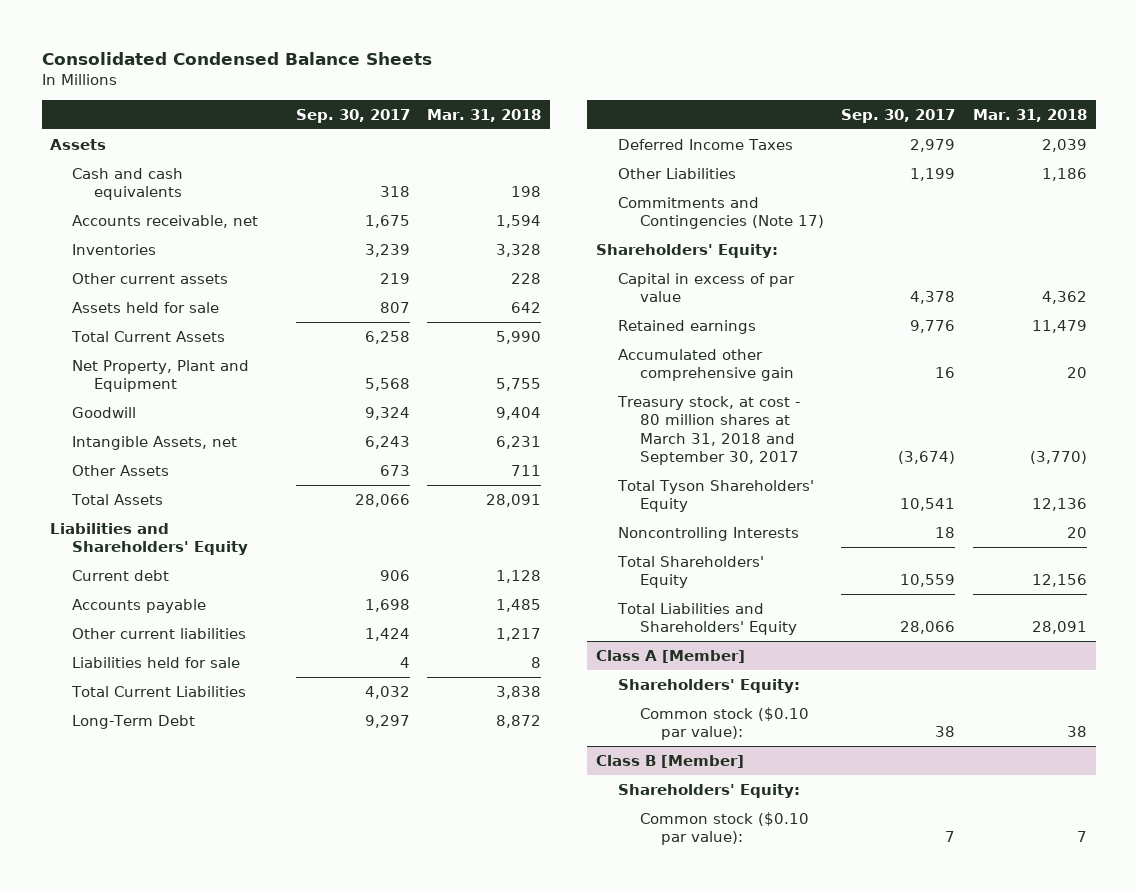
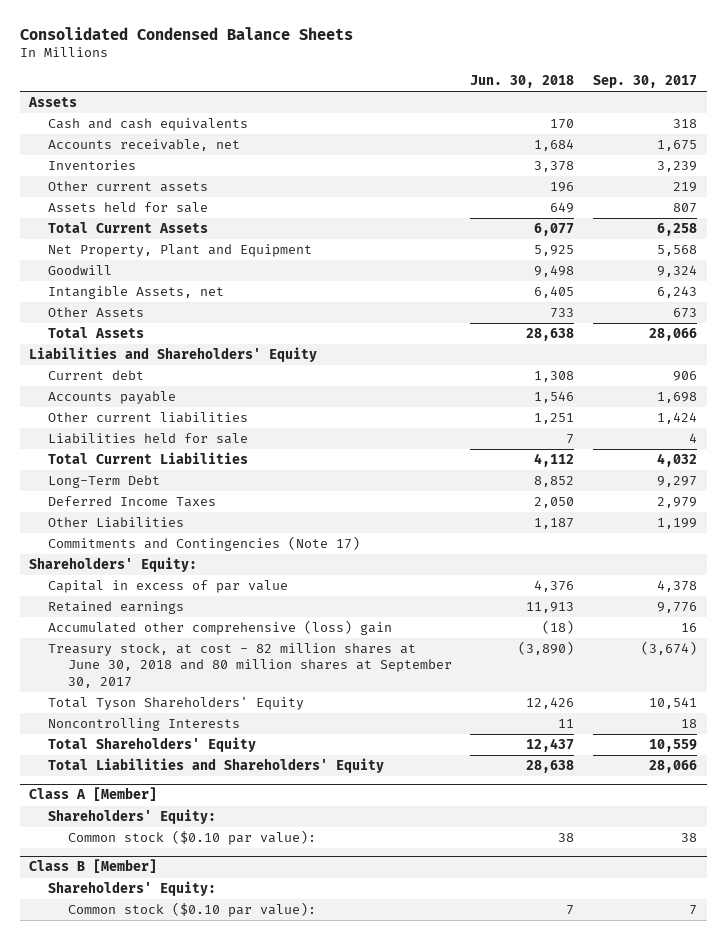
[427,108,542,122] Mar. 31, 2018 -> none
none -> [470,74,575,88] Jun. 30, 2018
[617,348,794,382] Accumulated other comprehensive gain -> [48,620,393,636] Accumulated other comprehensive (loss) gain
[616,395,800,466] Treasury stock, at cost - 80 million shares at March 31, 2018 and September 30, 2017 -> [48,643,452,688] Treasury stock, at cost - 82 million shares at June 30, 2018 and 80 million shares at September 30, 2017

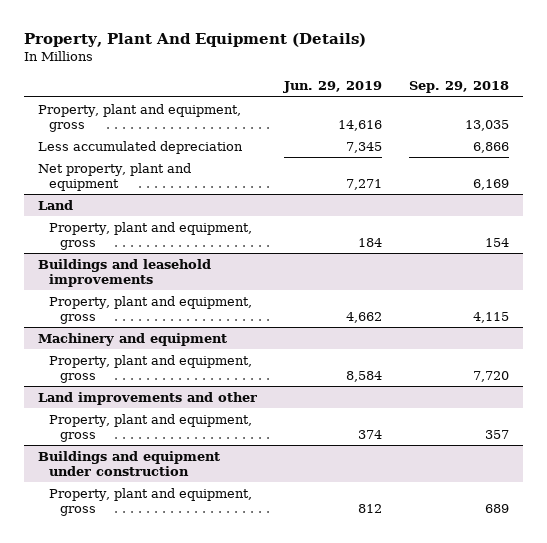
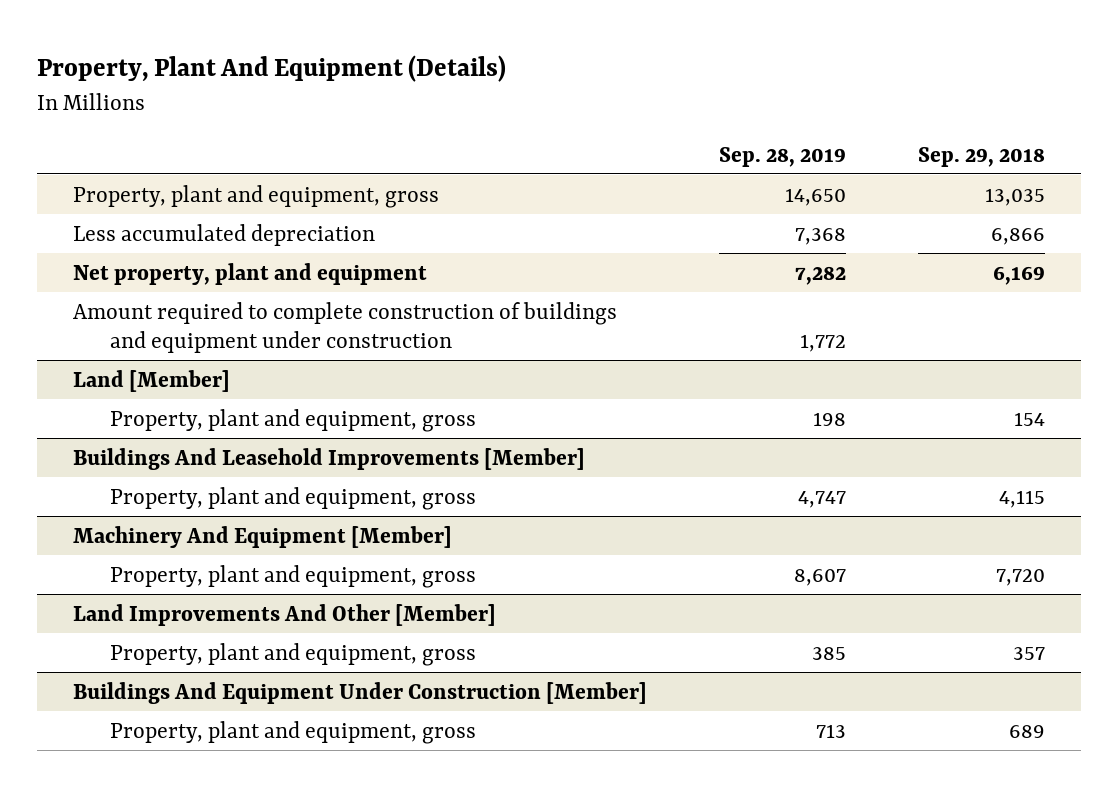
[282,81,382,94] Jun. 29, 2019 -> none
none -> [718,146,846,167] Sep. 28, 2019
none -> [73,301,618,354] Amount required to complete construction of buildings and equipment under construction
[37,199,73,210] Land -> [73,369,231,392] Land [Member]
[37,258,211,287] Buildings and leasehold improvements -> [73,447,586,470] Buildings And Leasehold Improvements [Member]
[37,332,227,346] Machinery and equipment -> [73,525,453,548] Machinery And Equipment [Member]
[37,391,257,405] Land improvements and other -> [73,603,497,626] Land Improvements And Other [Member]
[37,450,220,476] Buildings and equipment under construction -> [73,681,648,704] Buildings And Equipment Under Construction [Member]

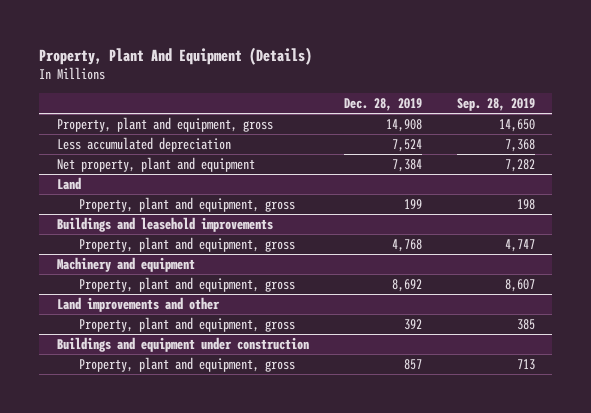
[917,146,1045,167] Sep. 29, 2018 -> none
none -> [343,98,422,112] Dec. 28, 2019
[73,301,618,354] Amount required to complete construction of buildings and equipment under construction -> none
[73,369,231,392] Land [Member] -> [56,177,81,191] Land
[73,447,586,470] Buildings And Leasehold Improvements [Member] -> [56,217,273,233] Buildings and leasehold improvements
[73,525,453,548] Machinery And Equipment [Member] -> [56,257,195,273] Machinery and equipment
[73,603,497,626] Land Improvements And Other [Member] -> [56,297,220,313] Land improvements and other
[73,681,648,704] Buildings And Equipment Under Construction [Member] -> [56,337,309,353] Buildings and equipment under construction

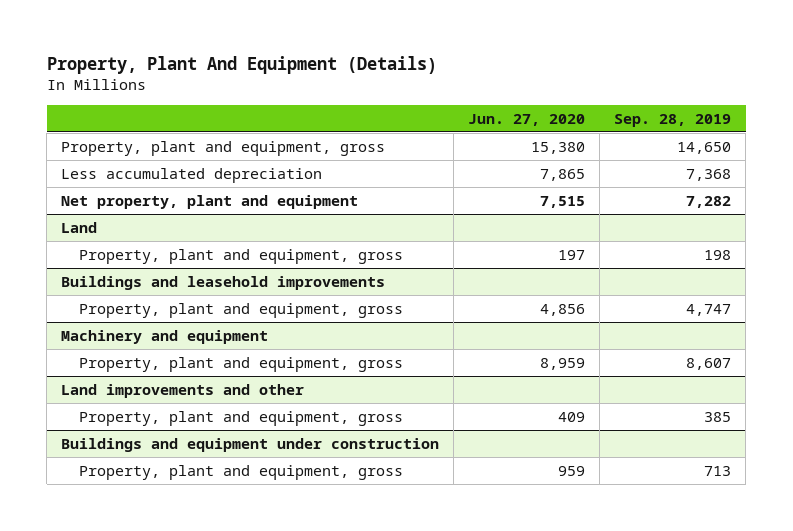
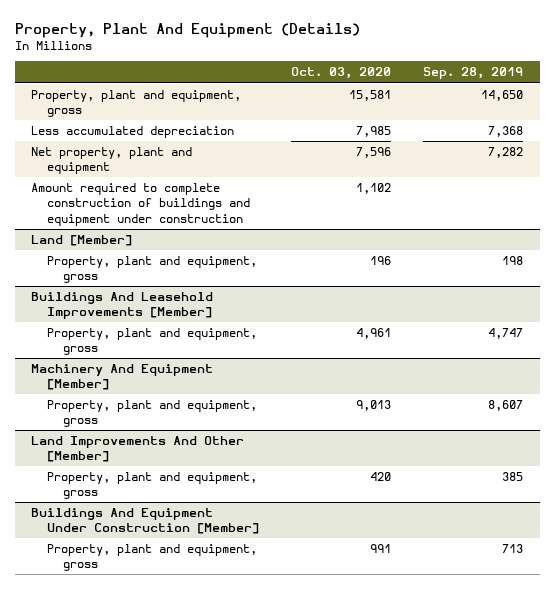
[468,113,586,126] Jun. 27, 2020 -> none
none -> [291,67,392,80] Oct. 03, 2020
none -> [31,183,251,226] Amount required to complete construction of buildings and equipment under construction
[61,221,98,233] Land -> [31,235,133,247] Land [Member]
[61,275,386,290] Buildings and leasehold improvements -> [31,292,214,320] Buildings And Leasehold Improvements [Member]
[61,329,269,344] Machinery and equipment -> [31,364,214,391] Machinery And Equipment [Member]
[61,383,305,398] Land improvements and other -> [31,436,245,463] Land Improvements And Other [Member]
[61,437,440,452] Buildings and equipment under construction -> [31,508,260,535] Buildings And Equipment Under Construction [Member]

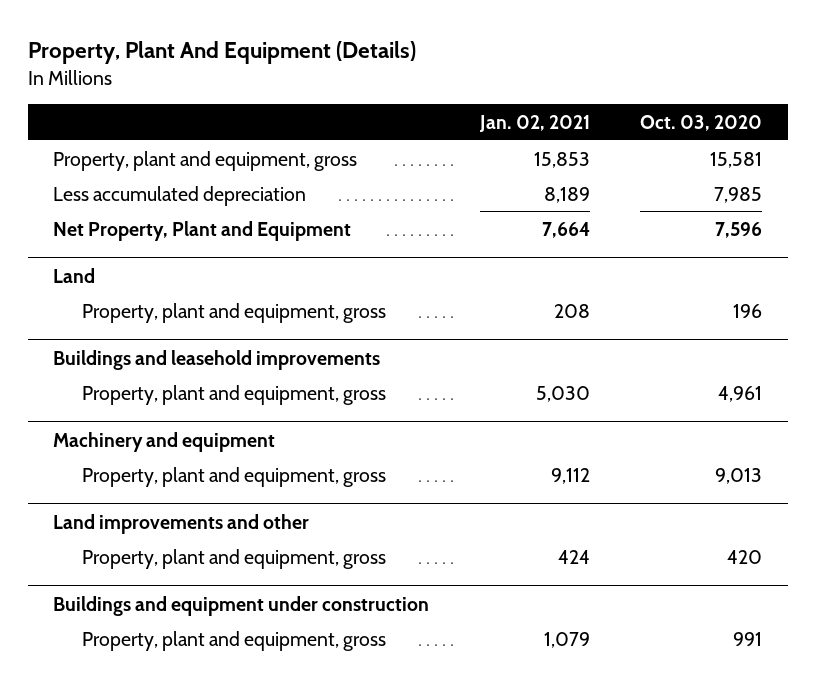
[423,67,524,80] Sep. 28, 2019 -> none
none -> [478,114,590,132] Jan. 02, 2021
[31,183,251,226] Amount required to complete construction of buildings and equipment under construction -> none
[31,147,193,175] Net property, plant and equipment -> [52,220,351,241] Net Property, Plant and Equipment
[31,235,133,247] Land [Member] -> [52,267,95,283] Land
[31,292,214,320] Buildings And Leasehold Improvements [Member] -> [52,349,380,370] Buildings and leasehold improvements
[31,364,214,391] Machinery And Equipment [Member] -> [52,431,275,452] Machinery and equipment
[31,436,245,463] Land Improvements And Other [Member] -> [52,513,309,534] Land improvements and other
[31,508,260,535] Buildings And Equipment Under Construction [Member] -> [52,595,429,616] Buildings and equipment under construction

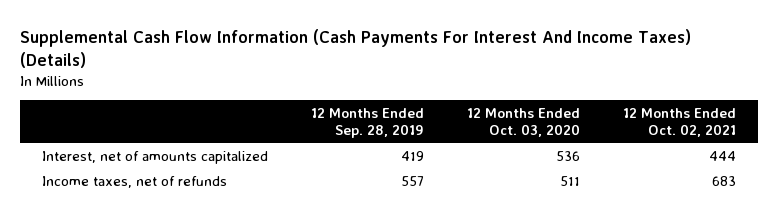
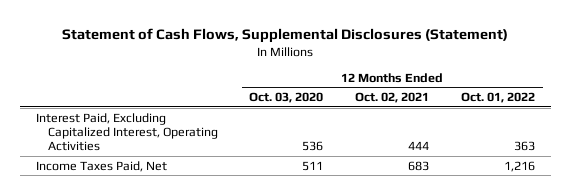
[20,29,692,68] Supplemental Cash Flow Information (Cash Payments For Interest And Income Taxes) (Details) -> [62,28,509,44] Statement of Cash Flows, Supplemental Disclosures (Statement)
[311,107,425,138] 12 Months Ended Sep. 28, 2019 -> none
none -> [460,92,535,104] Oct. 01, 2022
[41,150,268,164] Interest, net of amounts capitalized -> [35,112,218,152] Interest Paid, Excluding Capitalized Interest, Operating Activities
[41,175,227,188] Income taxes, net of refunds -> [35,160,167,172] Income Taxes Paid, Net

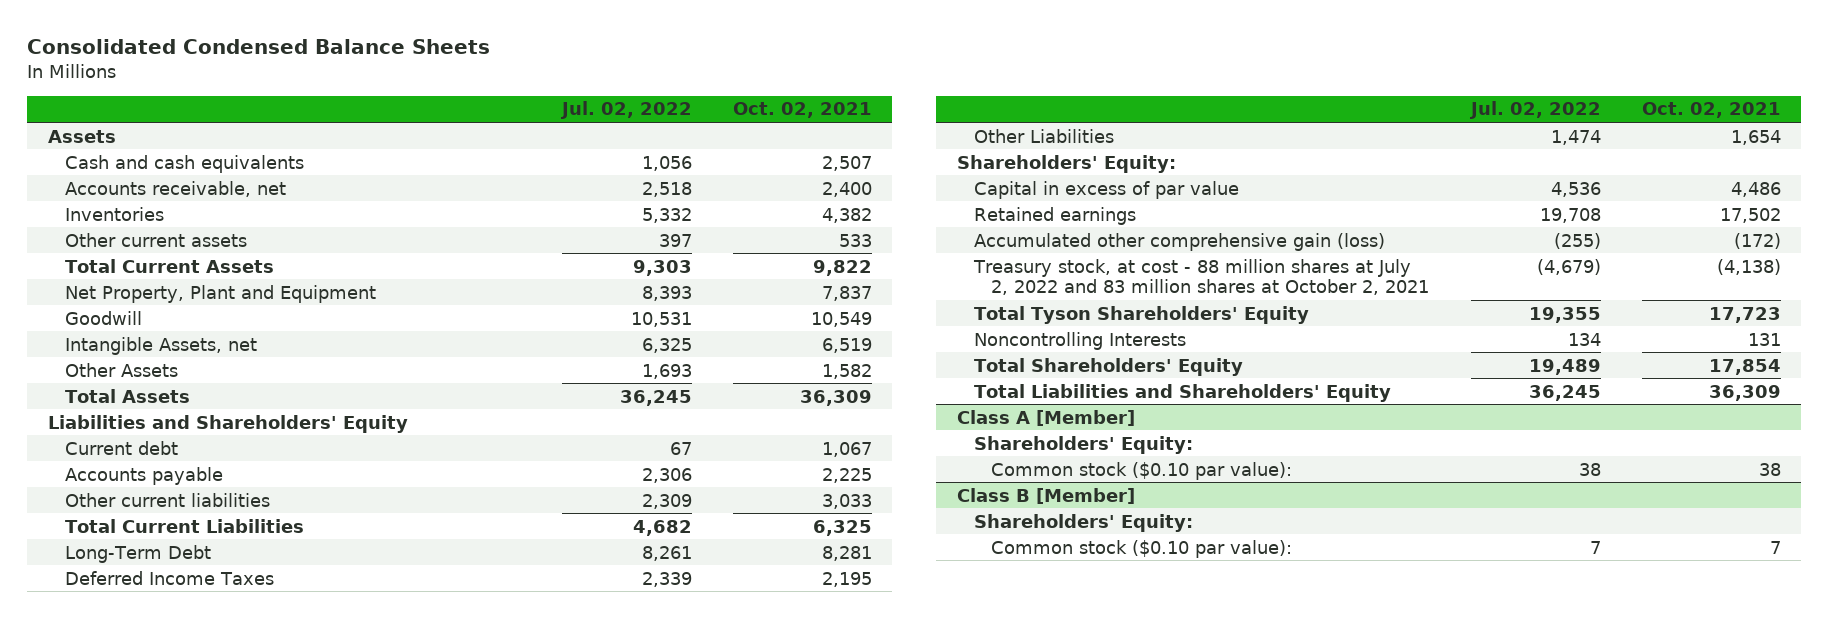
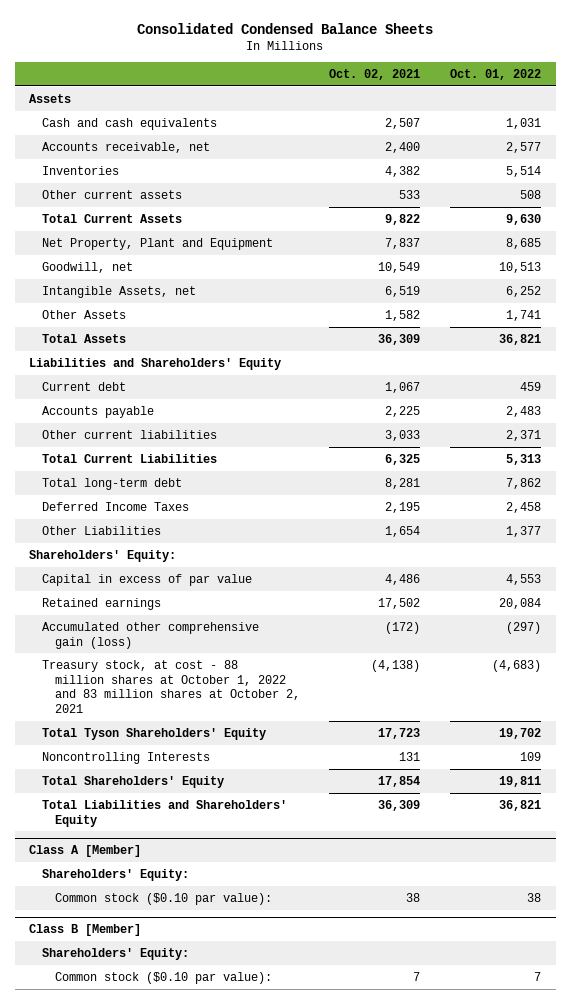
[559,101,692,120] Jul. 02, 2022 -> none
none -> [449,69,541,81] Oct. 01, 2022
[65,310,143,325] Goodwill -> [42,261,134,273] Goodwill, net
[65,544,212,563] Long-Term Debt -> [42,477,183,490] Total long-term debt
[973,258,1430,296] Treasury stock, at cost - 88 million shares at July 2, 2022 and 83 million shares at October 2, 2021 -> [42,659,301,713] Treasury stock, at cost - 88 million shares at October 1, 2022 and 83 million shares at October 2, 2021

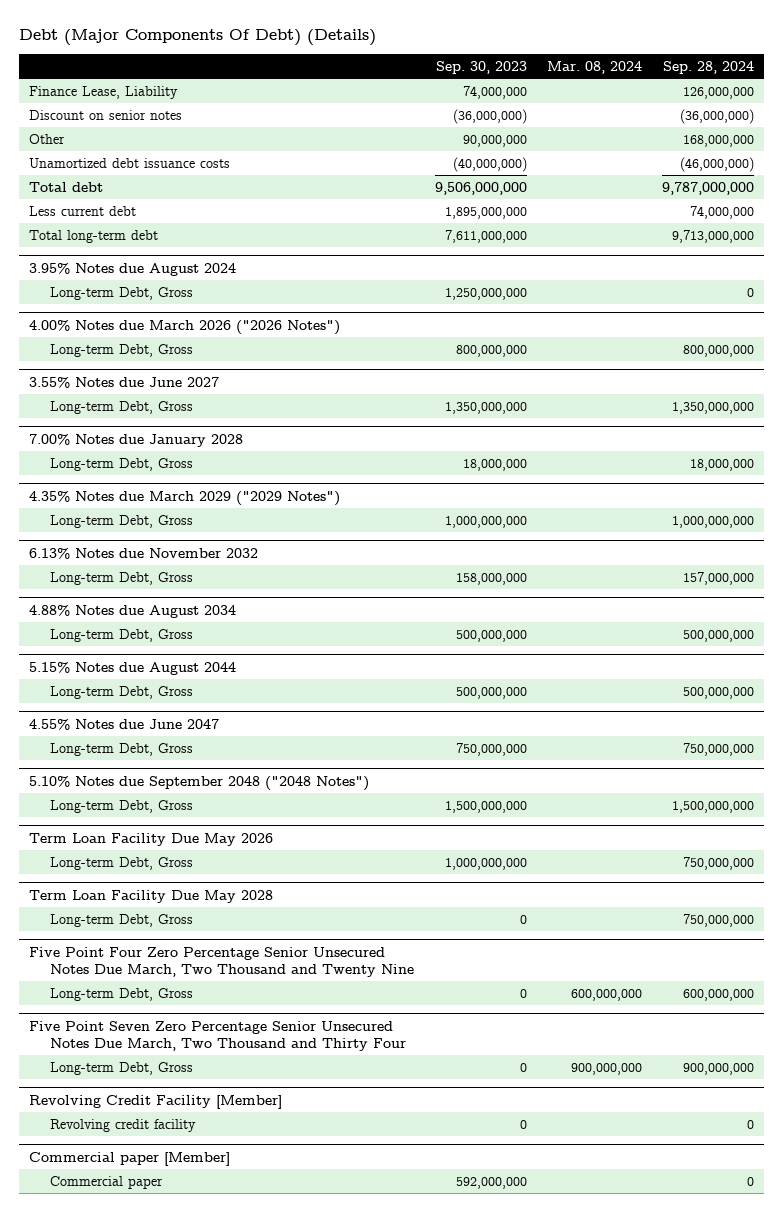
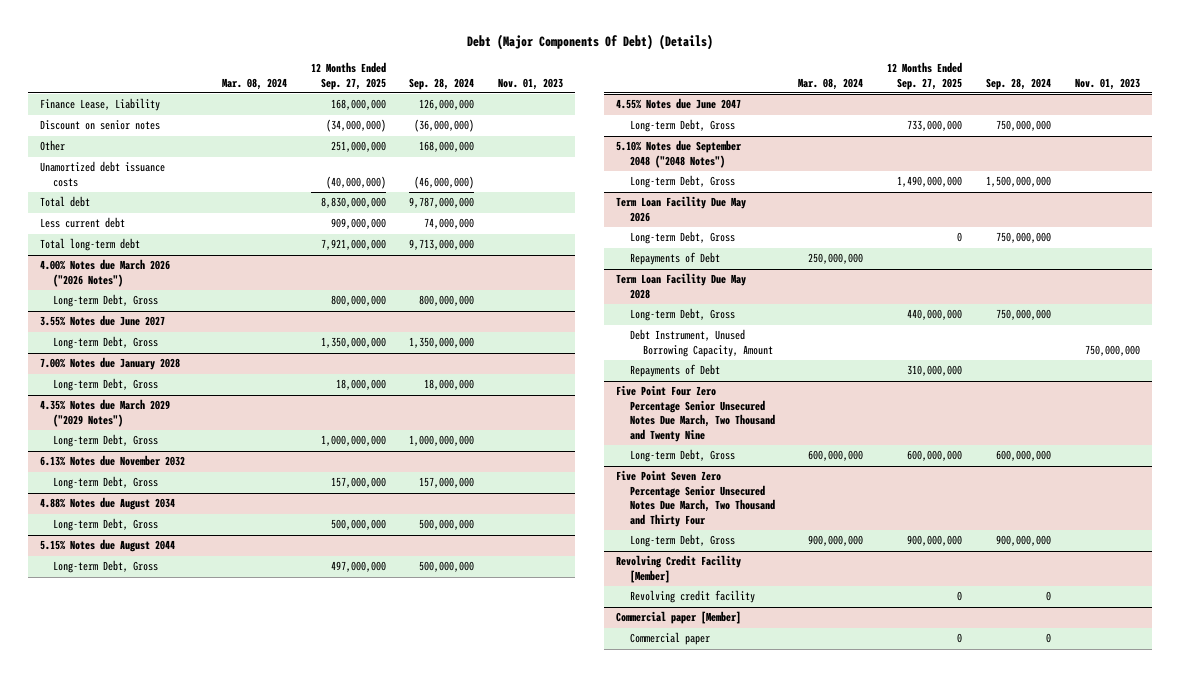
[435,60,527,74] Sep. 30, 2023 -> none
none -> [310,62,386,90] 12 Months Ended Sep. 27, 2025
none -> [498,77,564,90] Nov. 01, 2023
[29,262,237,276] 3.95% Notes due August 2024 -> none
[50,286,194,300] Long-term Debt, Gross -> none
none -> [629,252,720,266] Repayments of Debt
none -> [629,329,773,357] Debt Instrument, Unused Borrowing Capacity, Amount
none -> [629,364,720,378] Repayments of Debt

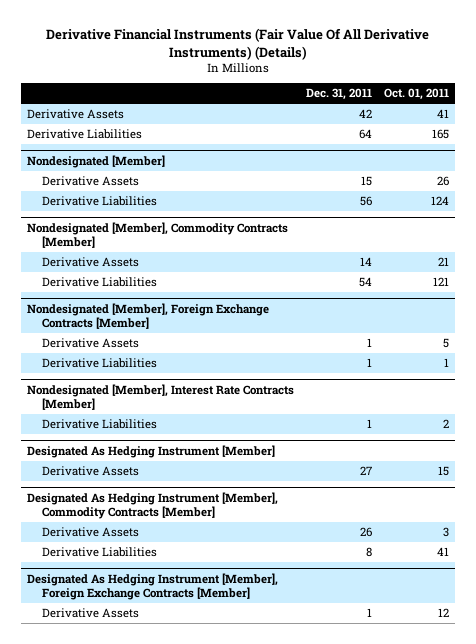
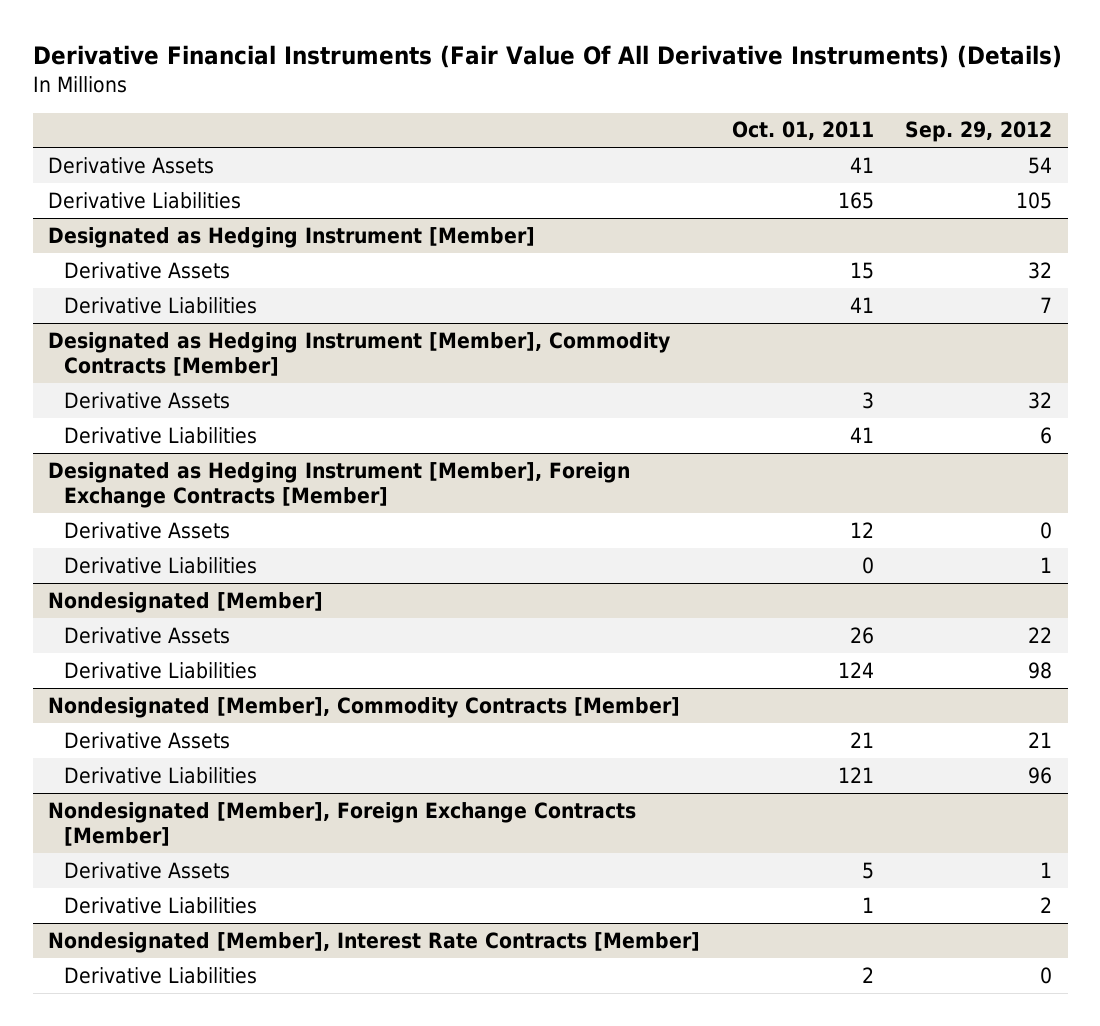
[305,88,372,101] Dec. 31, 2011 -> none
none -> [905,121,1053,143] Sep. 29, 2012
none -> [48,226,536,248] Designated as Hedging Instrument [Member]
none -> [64,261,231,279] Derivative Assets
none -> [64,296,258,314] Derivative Liabilities
none -> [48,331,671,376] Designated as Hedging Instrument [Member], Commodity Contracts [Member]
none -> [64,391,231,409] Derivative Assets
none -> [64,426,258,444] Derivative Liabilities
none -> [48,461,631,508] Designated as Hedging Instrument [Member], Foreign Exchange Contracts [Member]
none -> [64,521,231,539] Derivative Assets
none -> [64,556,258,574] Derivative Liabilities
[27,444,276,458] Designated As Hedging Instrument [Member] -> none
[42,465,140,476] Derivative Assets -> none
[27,491,279,519] Designated As Hedging Instrument [Member], Commodity Contracts [Member] -> none
[42,526,140,537] Derivative Assets -> none
[42,546,158,557] Derivative Liabilities -> none
[27,572,279,600] Designated As Hedging Instrument [Member], Foreign Exchange Contracts [Member] -> none
[42,607,140,618] Derivative Assets -> none

